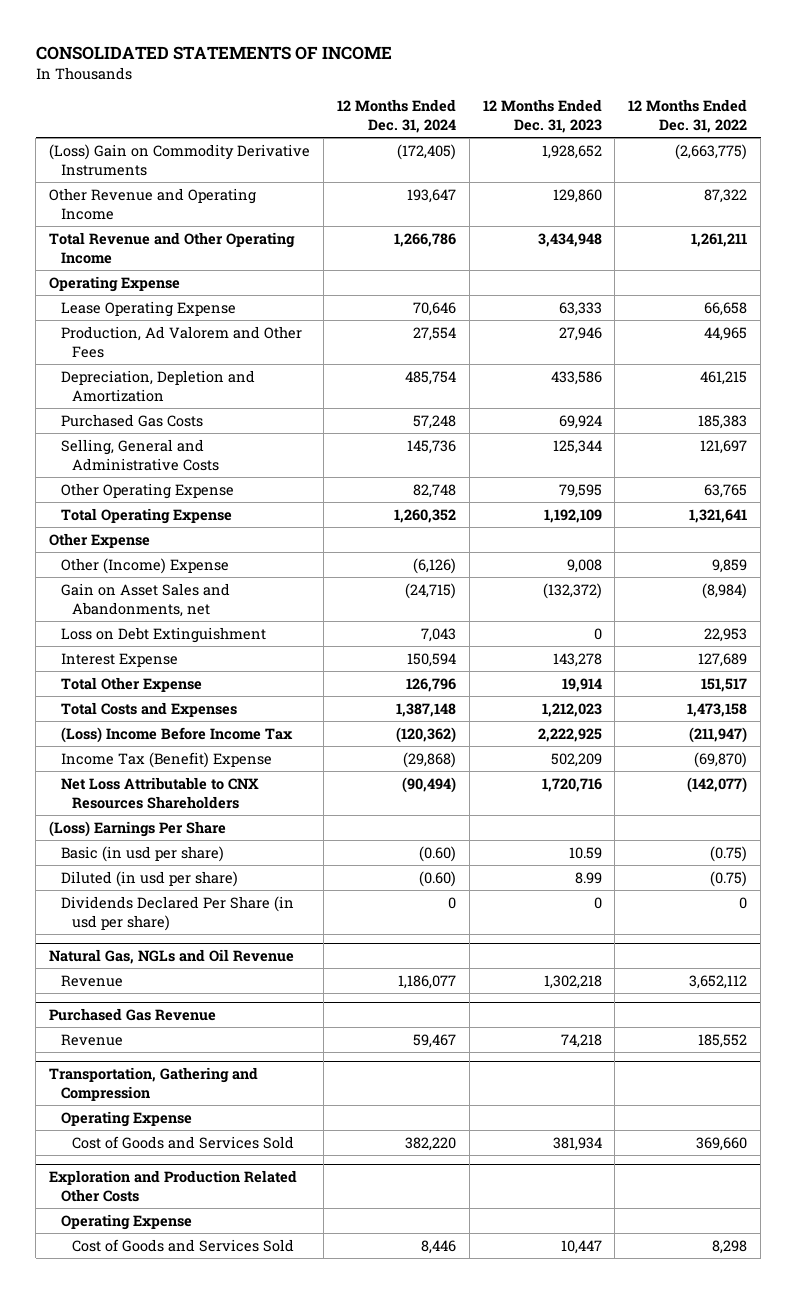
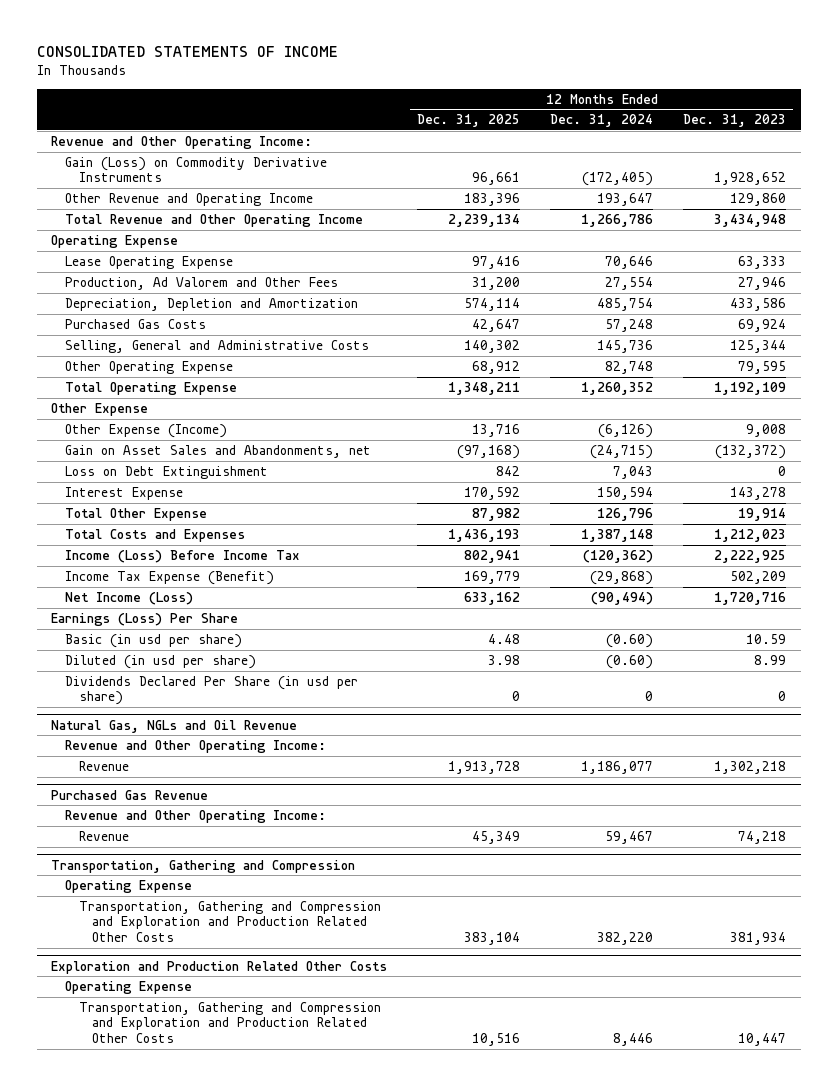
[628,99,748,134] 12 Months Ended Dec. 31, 2022 -> none
none -> [417,114,521,128] Dec. 31, 2025
none -> [51,135,313,149] Revenue and Other Operating Income:
[49,143,311,176] (Loss) Gain on Commodity Derivative Instruments -> [65,156,328,183] Gain (Loss) on Commodity Derivative Instruments
[60,557,229,574] Other (Income) Expense -> [65,423,228,438] Other Expense (Income)
[60,726,293,743] (Loss) Income Before Income Tax -> [65,549,301,563] Income (Loss) Before Income Tax
[60,751,272,768] Income Tax (Benefit) Expense -> [65,570,275,585] Income Tax Expense (Benefit)
[60,776,259,809] Net Loss Attributable to CNX Resources Shareholders -> [65,591,194,605] Net Income (Loss)
[49,820,227,837] (Loss) Earnings Per Share -> [51,612,239,626] Earnings (Loss) Per Share
none -> [65,739,327,753] Revenue and Other Operating Income:
none -> [65,809,327,823] Revenue and Other Operating Income:
[72,1135,295,1149] Cost of Goods and Services Sold -> [78,900,381,942] Transportation, Gathering and Compression and Exploration and Production Related Other Costs
[72,1238,295,1252] Cost of Goods and Services Sold -> [78,1001,381,1043] Transportation, Gathering and Compression and Exploration and Production Related Other Costs

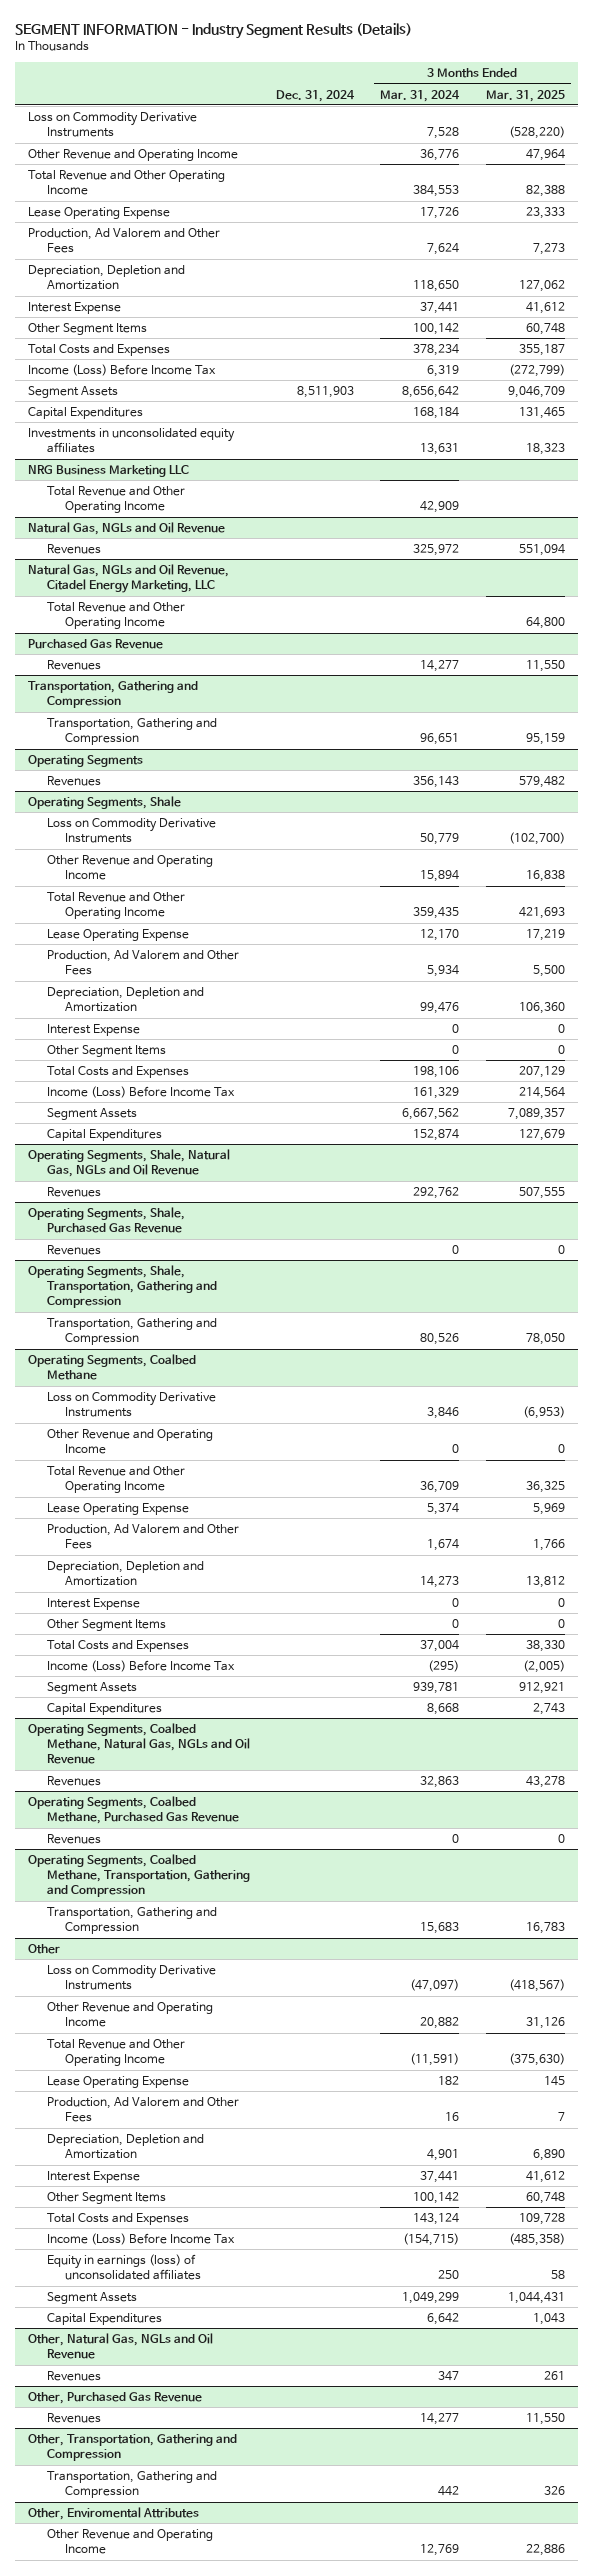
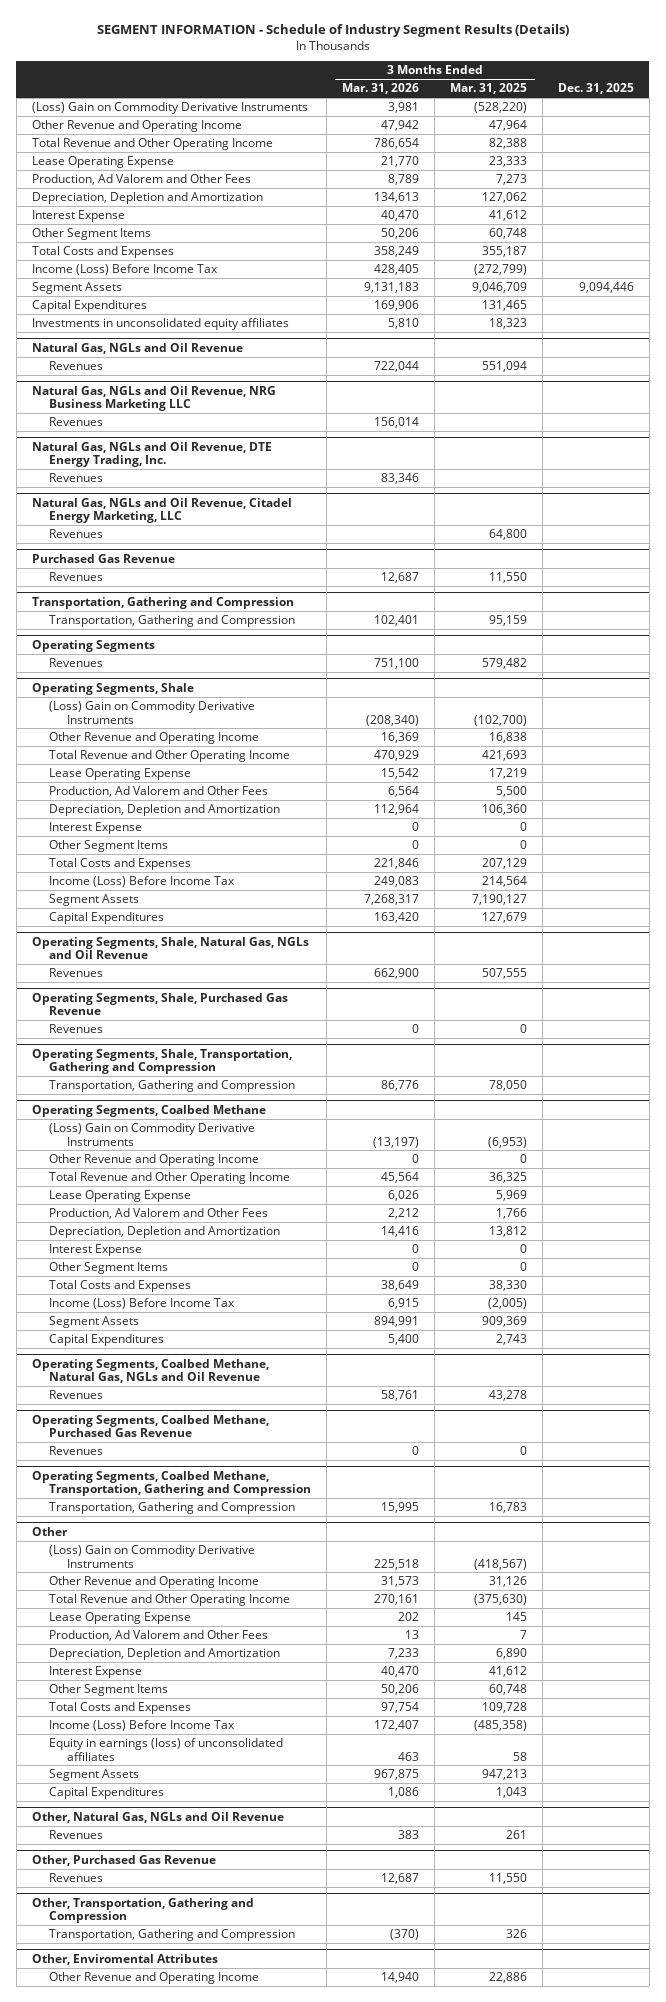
[14,22,412,39] SEGMENT INFORMATION - Industry Segment Results (Details) -> [96,24,569,38] SEGMENT INFORMATION - Schedule of Industry Segment Results (Details)
[275,89,355,102] Dec. 31, 2024 -> none
[380,89,461,102] Mar. 31, 2024 -> none
none -> [342,83,420,95] Mar. 31, 2026
none -> [558,83,635,95] Dec. 31, 2025
[27,112,197,138] Loss on Commodity Derivative Instruments -> [31,102,308,115] (Loss) Gain on Commodity Derivative Instruments
[27,465,189,478] NRG Business Marketing LLC -> none
[46,486,185,514] Total Revenue and Other Operating Income -> none
none -> [31,385,276,412] Natural Gas, NGLs and Oil Revenue, NRG Business Marketing LLC
none -> [49,417,104,427] Revenues
none -> [31,441,272,468] Natural Gas, NGLs and Oil Revenue, DTE Energy Trading, Inc.
none -> [49,473,104,483] Revenues
[46,602,185,630] Total Revenue and Other Operating Income -> [49,529,104,539] Revenues
[46,818,216,844] Loss on Commodity Derivative Instruments -> [49,701,256,724] (Loss) Gain on Commodity Derivative Instruments
[507,1108,565,1121] 7,089,357 -> [472,894,528,906] 7,190,127
[46,1392,216,1418] Loss on Commodity Derivative Instruments -> [49,1123,256,1146] (Loss) Gain on Commodity Derivative Instruments
[518,1682,565,1695] 912,921 -> [482,1316,528,1328] 909,369
[46,1965,216,1991] Loss on Commodity Derivative Instruments -> [49,1545,256,1568] (Loss) Gain on Commodity Derivative Instruments
[507,2292,565,2305] 1,044,431 -> [482,1769,528,1781] 947,213

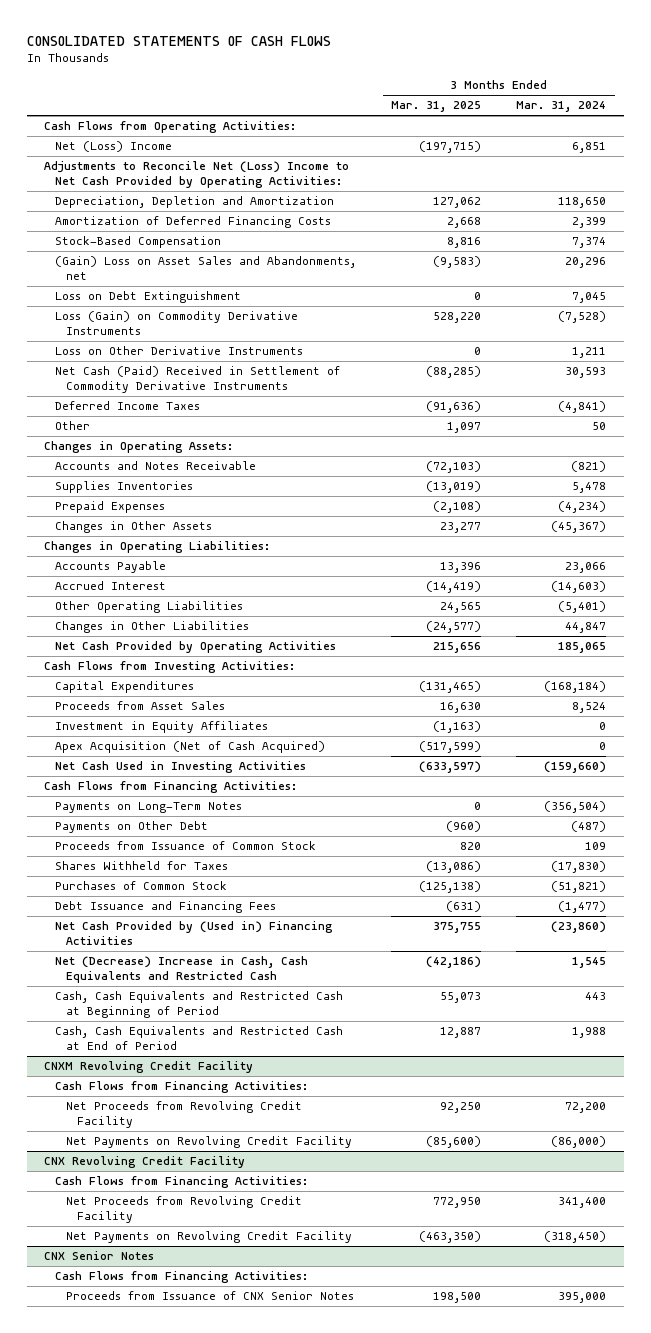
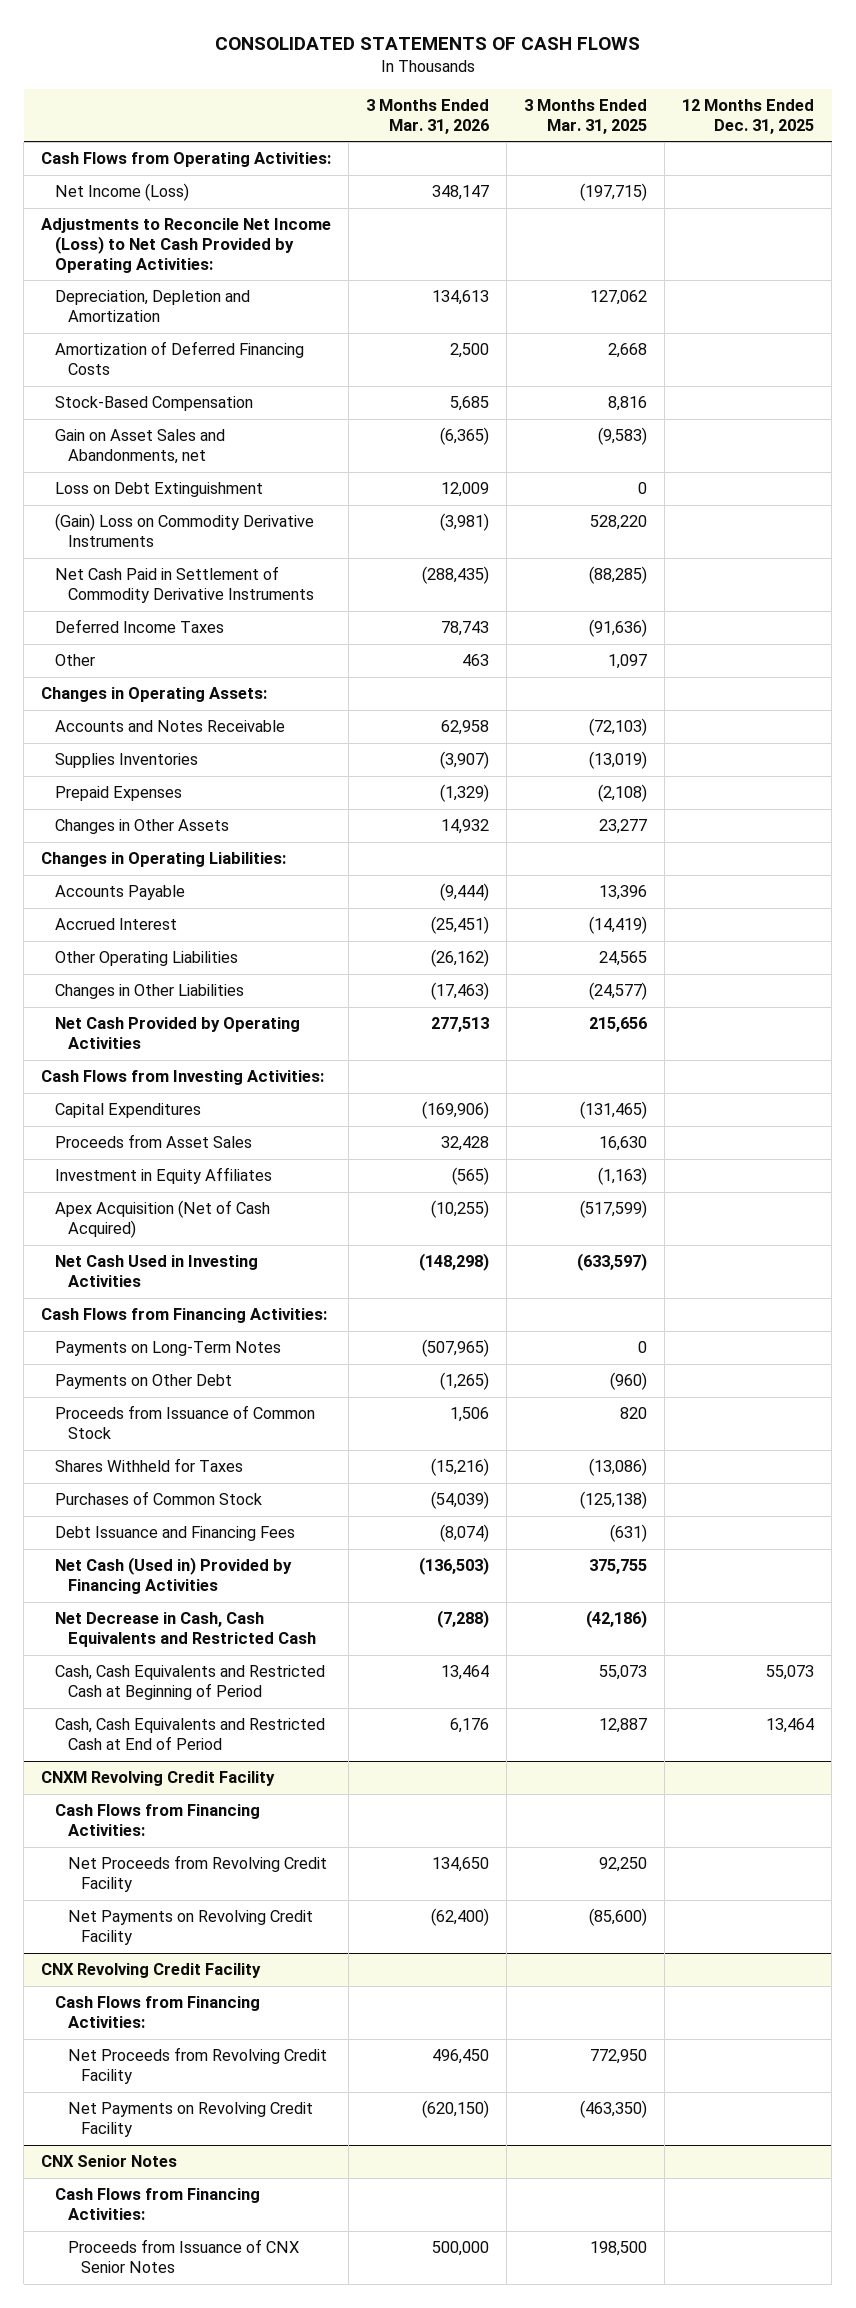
[516,101,607,113] Mar. 31, 2024 -> none
none -> [366,99,490,135] 3 Months Ended Mar. 31, 2026
none -> [682,99,815,135] 12 Months Ended Dec. 31, 2025
[55,141,173,153] Net (Loss) Income -> [54,183,189,202] Net Income (Loss)
[44,161,350,188] Adjustments to Reconcile Net (Loss) Income to Net Cash Provided by Operating Activities: -> [41,218,332,273] Adjustments to Reconcile Net Income (Loss) to Net Cash Provided by Operating Activities:
[55,256,357,280] (Gain) Loss on Asset Sales and Abandonments, net -> [54,429,225,465] Gain on Asset Sales and Abandonments, net
[55,346,304,356] Loss on Other Derivative Instruments -> none
[55,311,299,335] Loss (Gain) on Commodity Derivative Instruments -> [54,513,314,548] (Gain) Loss on Commodity Derivative Instruments
[55,366,341,393] Net Cash (Paid) Received in Settlement of Commodity Derivative Instruments -> [54,566,315,604] Net Cash Paid in Settlement of Commodity Derivative Instruments
[55,921,334,945] Net Cash Provided by (Used in) Financing Activities -> [54,1557,292,1595] Net Cash (Used in) Provided by Financing Activities
[55,956,309,983] Net (Decrease) Increase in Cash, Cash Equivalents and Restricted Cash -> [54,1612,317,1648] Net Decrease in Cash, Cash Equivalents and Restricted Cash

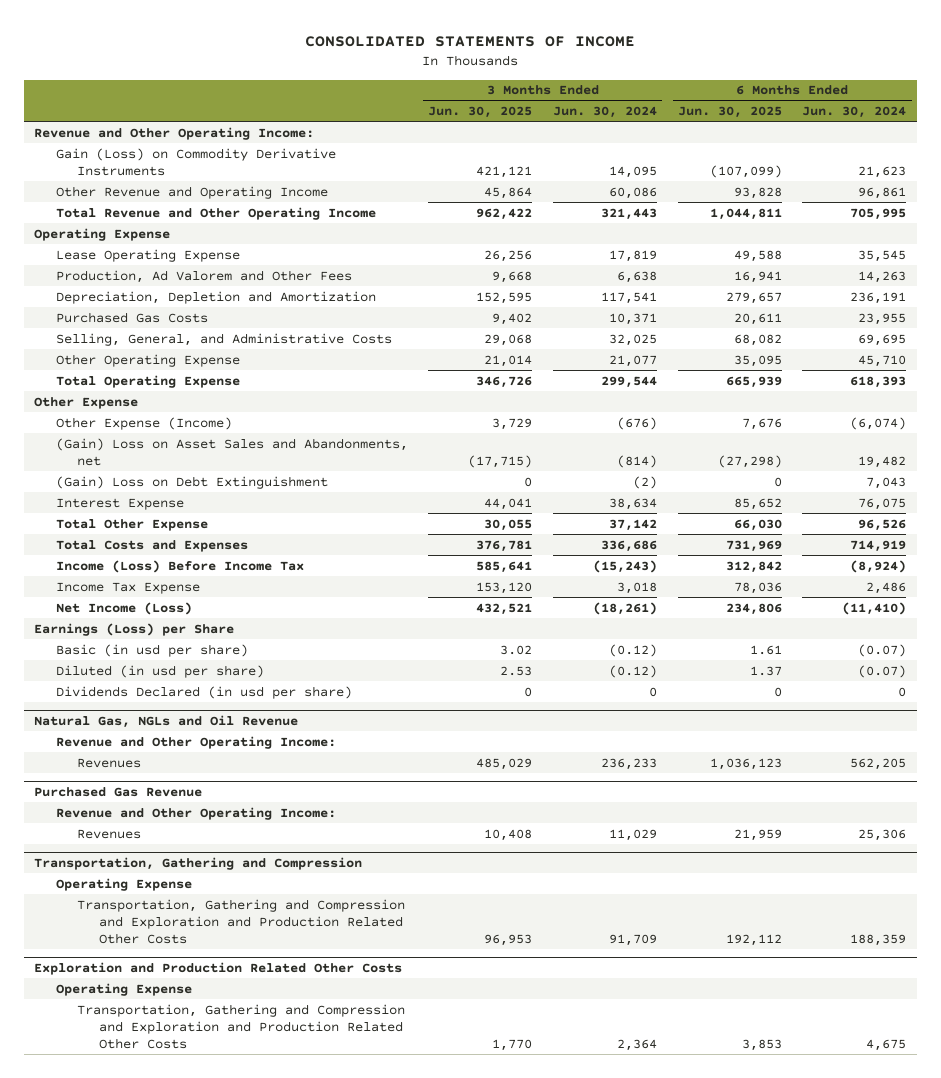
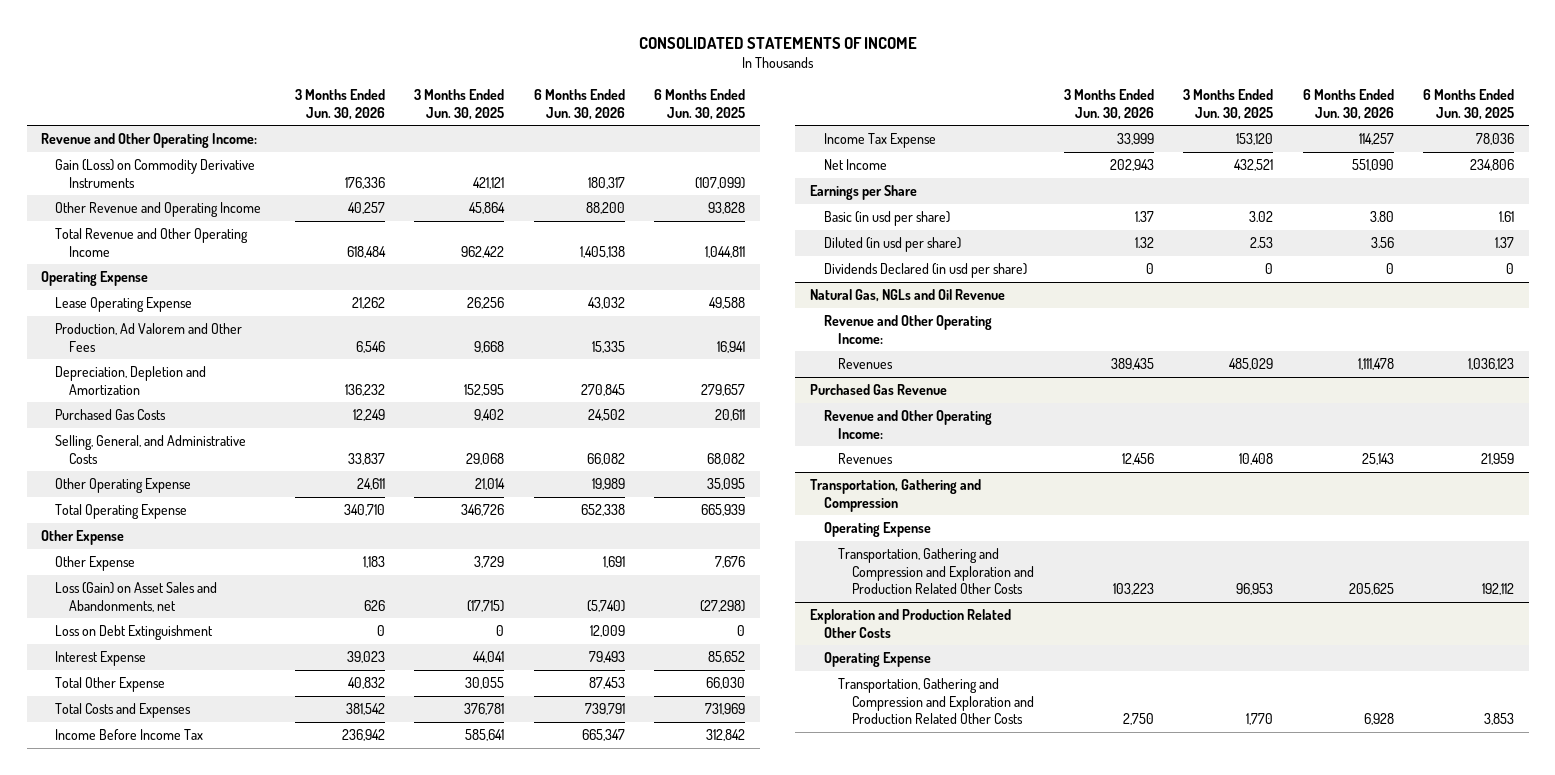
[553,105,658,118] Jun. 30, 2024 -> none
[802,105,907,118] Jun. 30, 2024 -> none
none -> [294,89,385,120] 3 Months Ended Jun. 30, 2026
none -> [533,89,625,120] 6 Months Ended Jun. 30, 2026
[55,416,232,430] Other Expense (Income) -> [55,556,136,572] Other Expense
[55,437,408,466] (Gain) Loss on Asset Sales and Abandonments, net -> [55,582,218,612] Loss (Gain) on Asset Sales and Abandonments, net
[55,475,328,489] (Gain) Loss on Debt Extinguishment -> [55,625,214,641] Loss on Debt Extinguishment
[55,559,304,573] Income (Loss) Before Income Tax -> [55,729,204,741] Income Before Income Tax
[55,601,192,615] Net Income (Loss) -> [824,159,888,171] Net Income
[34,622,235,636] Earnings (Loss) per Share -> [810,185,918,201] Earnings per Share

